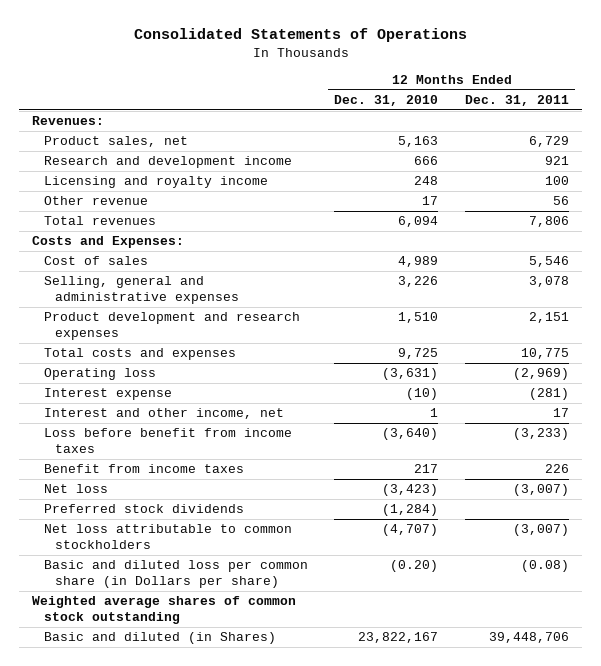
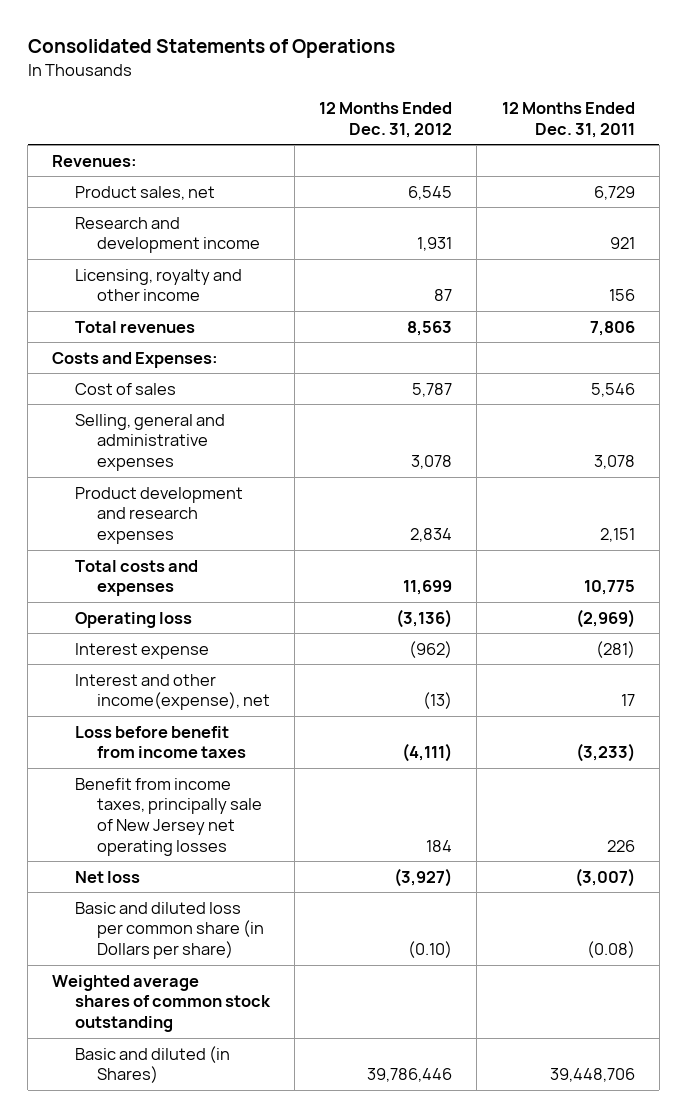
[334,95,439,107] Dec. 31, 2010 -> none
none -> [319,101,453,138] 12 Months Ended Dec. 31, 2012
[43,196,148,206] Other revenue -> none
[43,176,268,189] Licensing and royalty income -> [74,268,242,302] Licensing, royalty and other income
[544,176,569,186] 100 -> [608,289,635,302] 156
[43,408,284,420] Interest and other income, net -> [74,673,270,711] Interest and other income(expense), net
[43,464,244,474] Benefit from income taxes -> [74,777,262,856] Benefit from income taxes, principally sale of New Jersey net operating losses
[43,504,244,514] Preferred stock dividends -> none
[43,524,292,549] Net loss attributable to common stockholders -> none

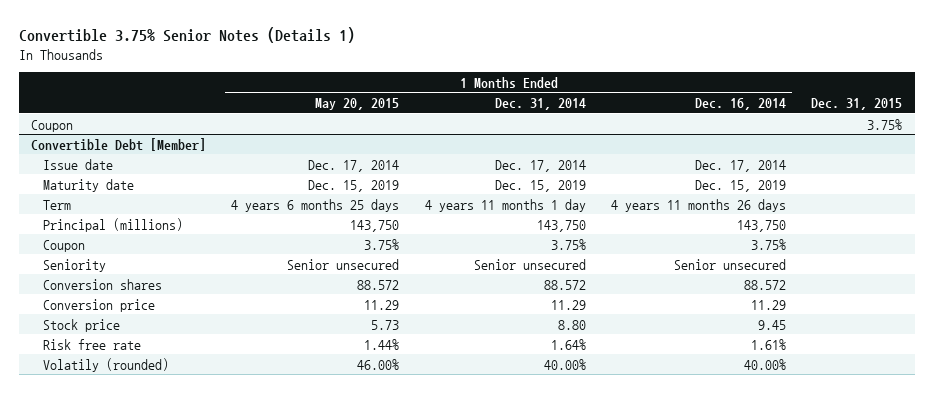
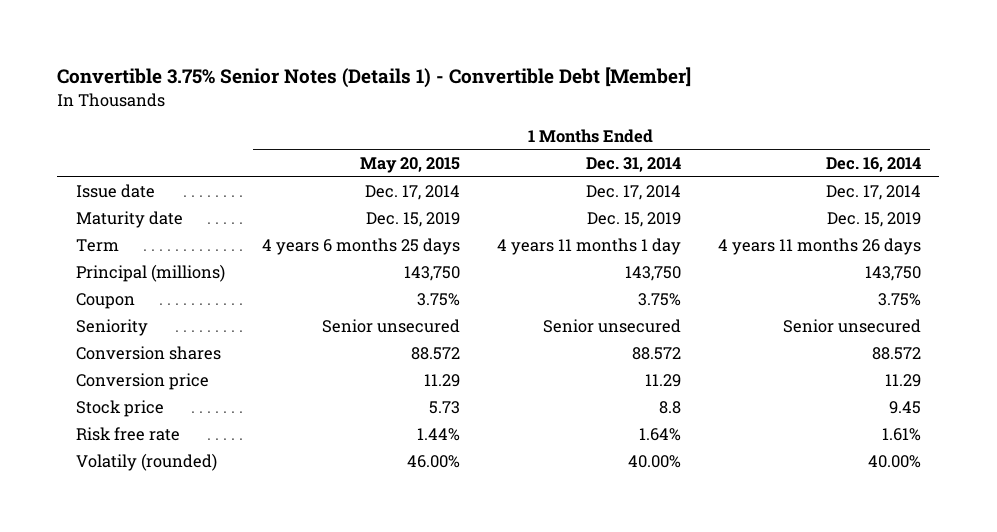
[18,27,355,44] Convertible 3.75% Senior Notes (Details 1) -> [57,67,692,89] Convertible 3.75% Senior Notes (Details 1) - Convertible Debt [Member]
[811,98,903,111] Dec. 31, 2015 -> none
[31,119,74,132] Coupon -> none
[31,137,207,151] Convertible Debt [Member] -> none
[557,319,586,330] 8.80 -> [658,401,681,415] 8.8

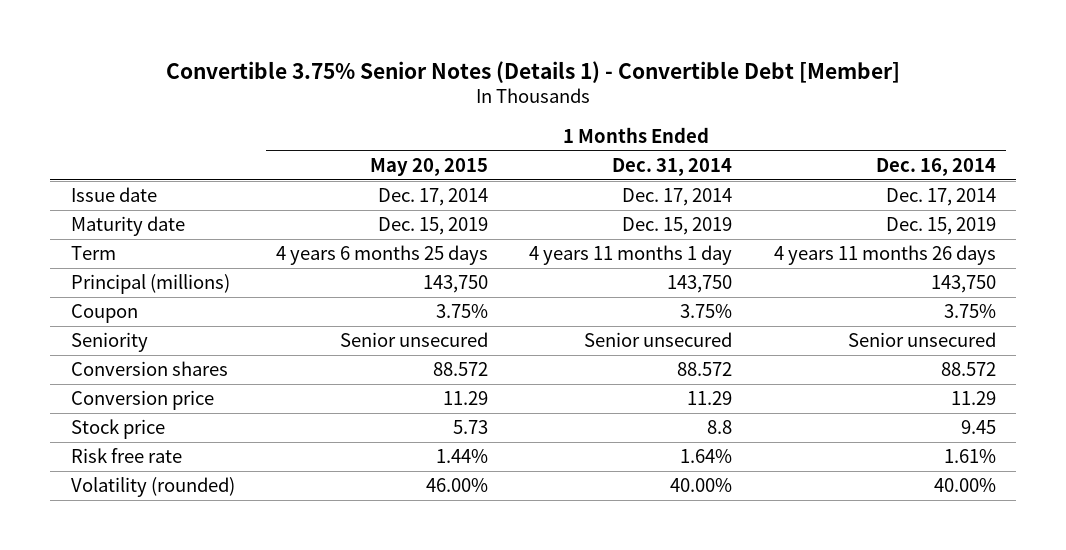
[75,453,217,472] Volatily (rounded) -> [70,477,235,498] Volatility (rounded)

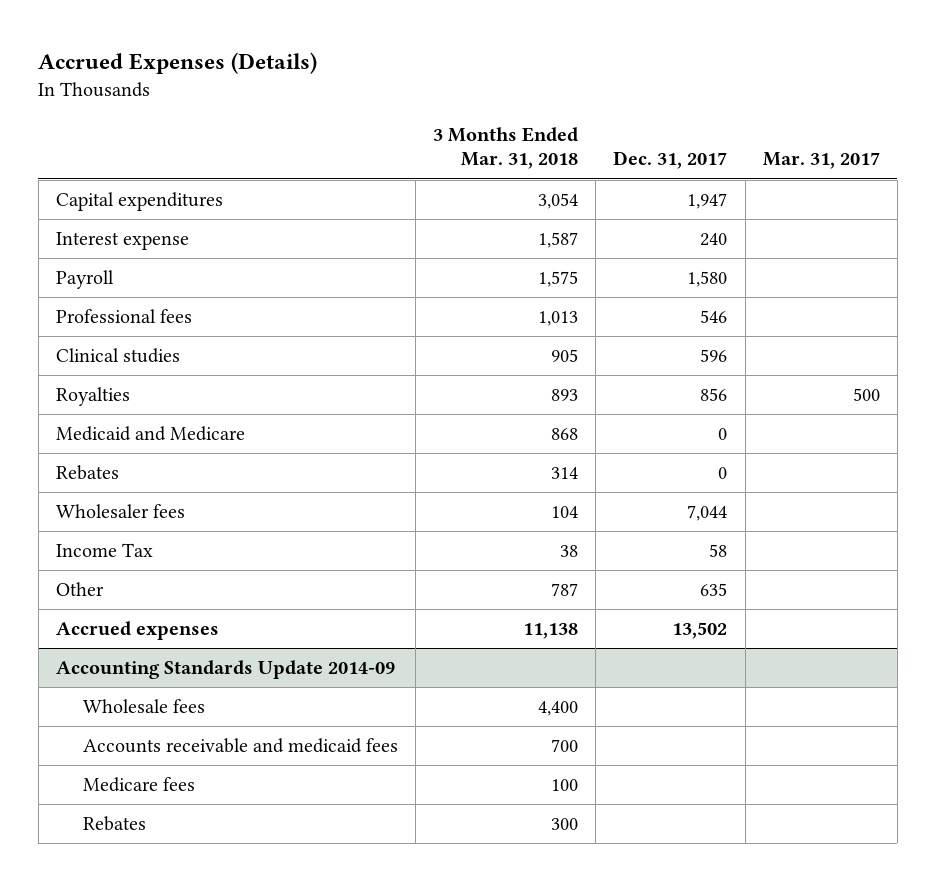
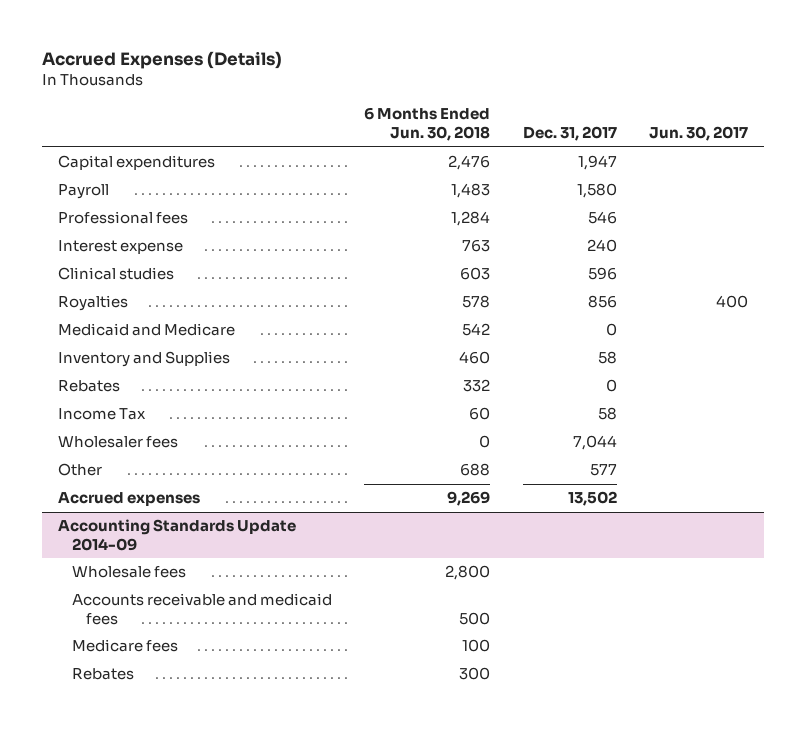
[433,127,579,170] 3 Months Ended Mar. 31, 2018 -> none
[762,152,880,170] Mar. 31, 2017 -> none
none -> [364,107,491,142] 6 Months Ended Jun. 30, 2018
none -> [648,126,748,142] Jun. 30, 2017
[55,232,189,251] Interest expense -> [58,240,184,255] Interest expense
none -> [58,351,231,368] Inventory and Supplies
[55,504,185,519] Wholesaler fees -> [58,436,179,449] Wholesaler fees
[700,583,728,597] 635 -> [589,464,617,477] 577

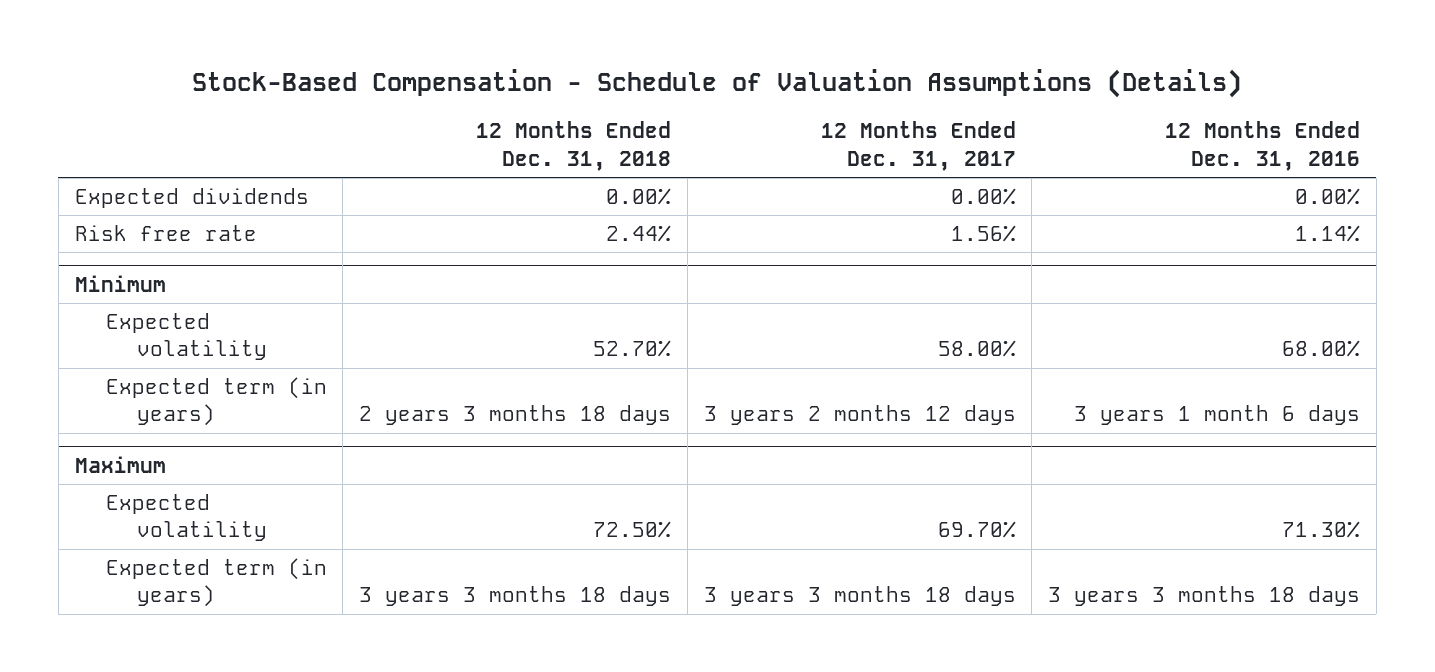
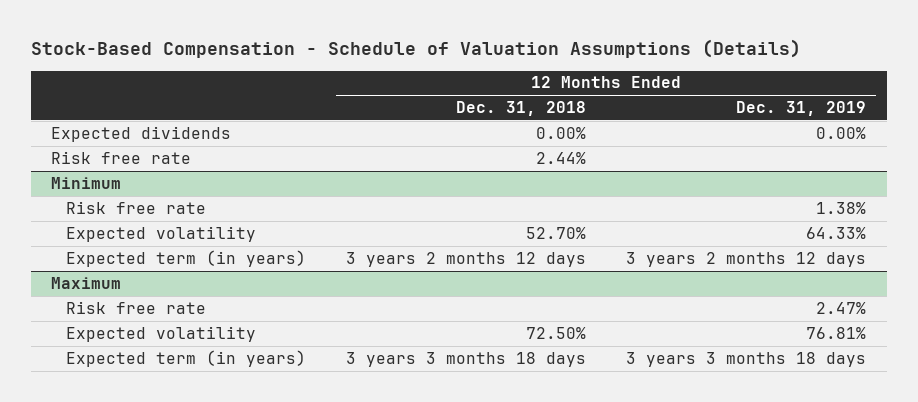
[820,121,1016,171] 12 Months Ended Dec. 31, 2017 -> none
[1165,121,1361,171] 12 Months Ended Dec. 31, 2016 -> none
none -> [736,101,867,117] Dec. 31, 2019
none -> [65,200,206,214] Risk free rate
[359,405,672,426] 2 years 3 months 18 days -> [346,251,587,267] 3 years 2 months 12 days
none -> [65,300,206,314] Risk free rate

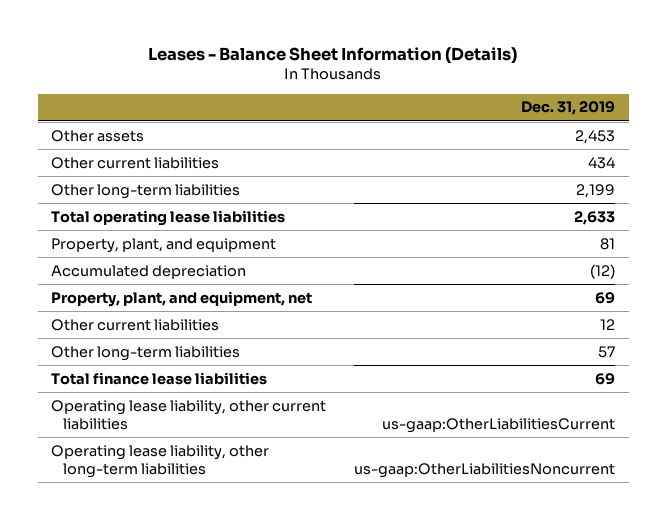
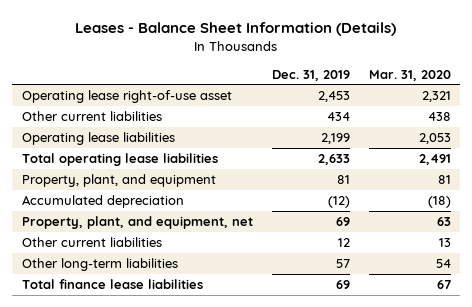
none -> [368,69,451,81] Mar. 31, 2020
[51,129,145,142] Other assets -> [21,90,232,104] Operating lease right-of-use asset
[51,183,241,199] Other long-term liabilities -> [21,132,175,146] Operating lease liabilities
[51,399,327,431] Operating lease liability, other current liabilities -> none
[51,444,270,479] Operating lease liability, other long-term liabilities -> none

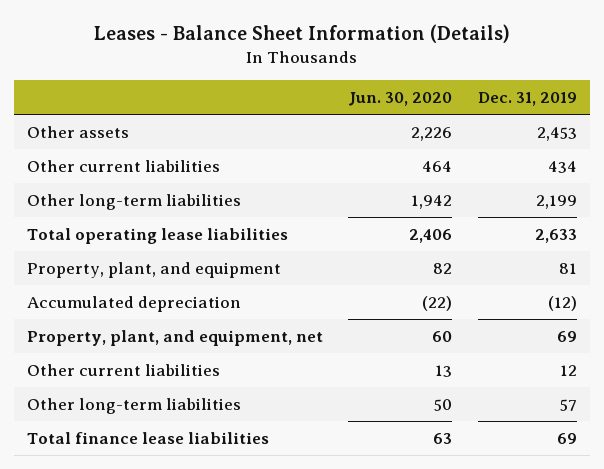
[368,69,451,81] Mar. 31, 2020 -> none
none -> [348,91,453,106] Jun. 30, 2020
[21,90,232,104] Operating lease right-of-use asset -> [26,125,129,138] Other assets
[21,132,175,146] Operating lease liabilities -> [26,193,241,210] Other long-term liabilities

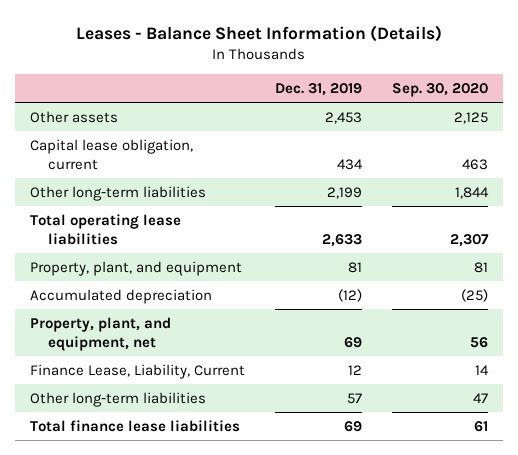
[348,91,453,106] Jun. 30, 2020 -> none
none -> [392,82,489,97] Sep. 30, 2020
[26,159,220,172] Other current liabilities -> [30,138,194,170] Capital lease obligation, current
[26,363,220,376] Other current liabilities -> [30,363,246,379] Finance Lease, Liability, Current

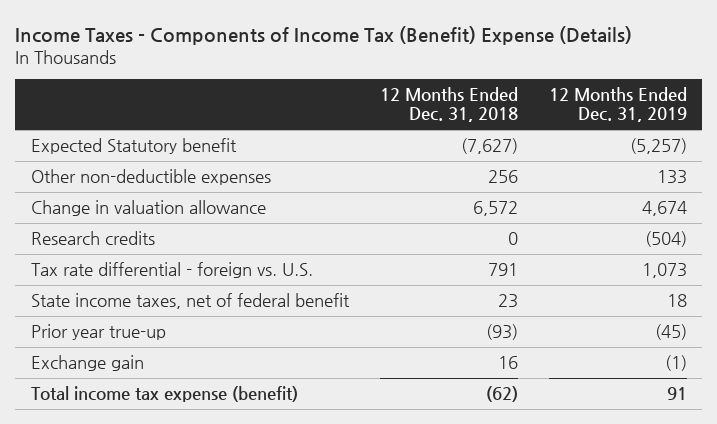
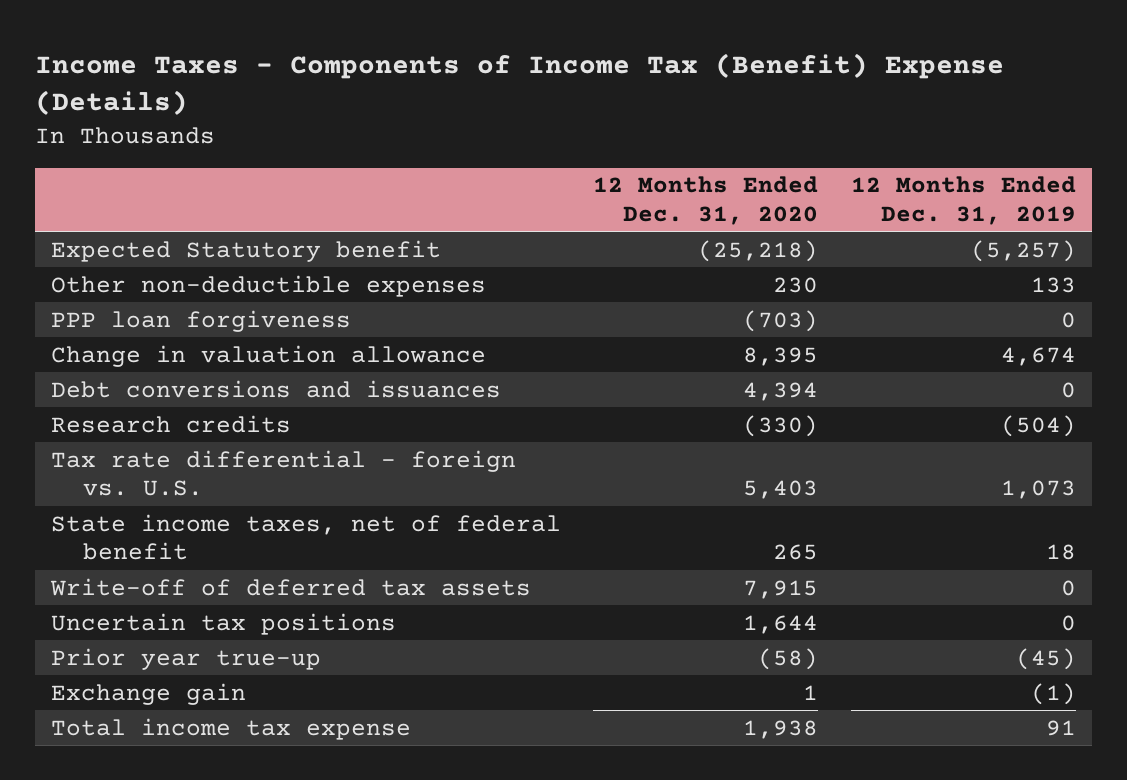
[379,87,518,123] 12 Months Ended Dec. 31, 2018 -> none
none -> [593,176,819,225] 12 Months Ended Dec. 31, 2020
none -> [50,309,351,332] PPP loan forgiveness
none -> [50,379,501,398] Debt conversions and issuances
none -> [49,577,531,596] Write-off of deferred tax assets
none -> [50,612,396,635] Uncertain tax positions
[30,386,298,403] Total income tax expense (benefit) -> [50,717,411,740] Total income tax expense

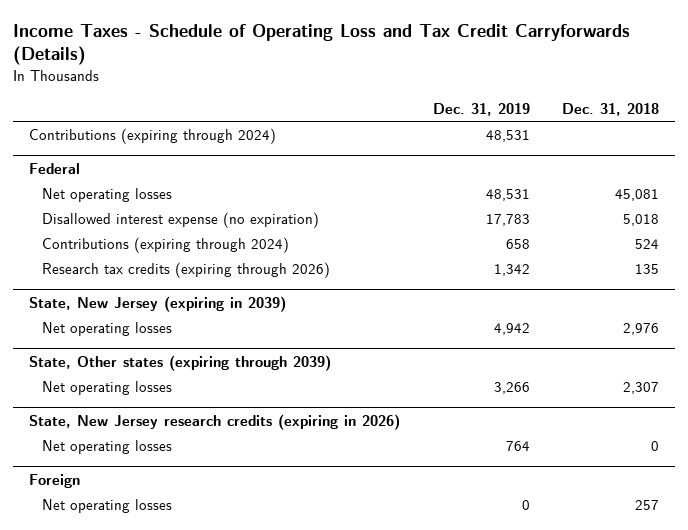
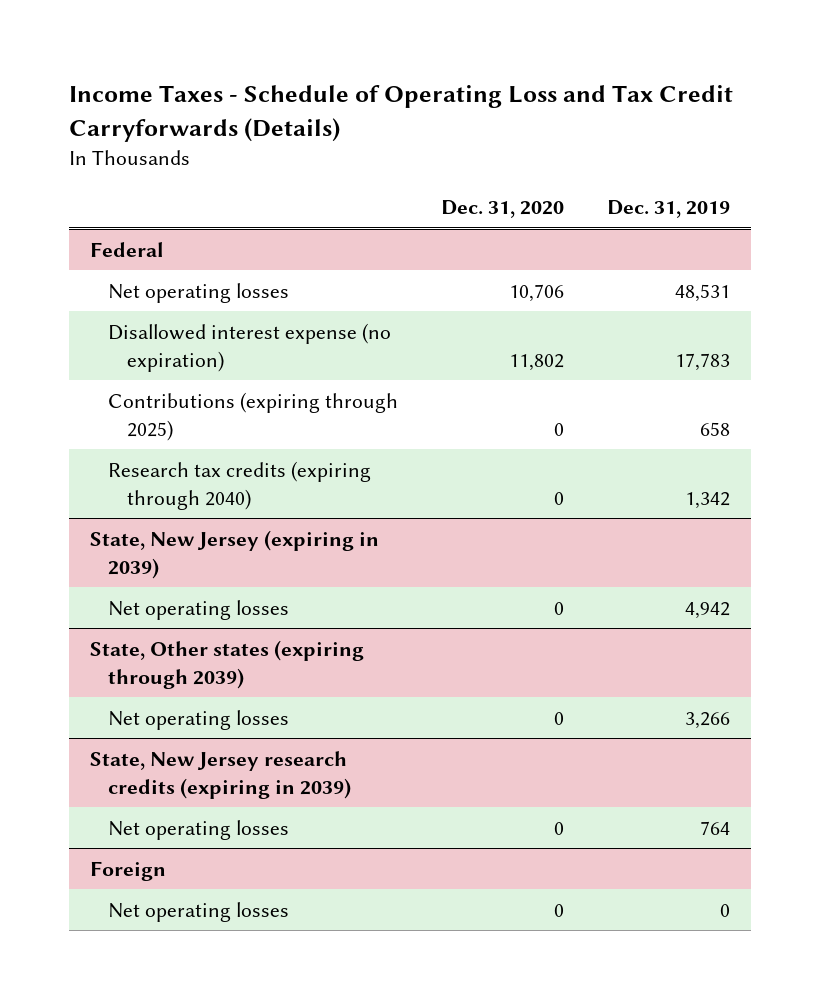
[562,103,660,117] Dec. 31, 2018 -> none
none -> [441,200,565,219] Dec. 31, 2020
[29,127,277,144] Contributions (expiring through 2024) -> none
[42,236,290,253] Contributions (expiring through 2024) -> [108,391,399,441] Contributions (expiring through 2025)
[42,261,331,278] Research tax credits (expiring through 2026) -> [108,460,372,510] Research tax credits (expiring through 2040)
[29,413,401,430] State, New Jersey research credits (expiring in 2026) -> [89,750,352,799] State, New Jersey research credits (expiring in 2039)

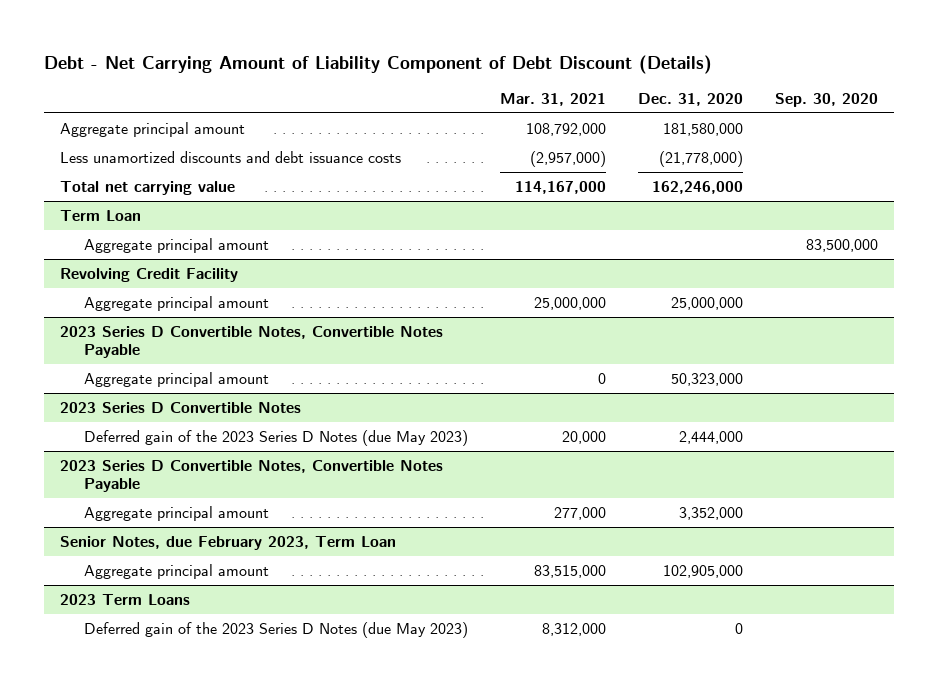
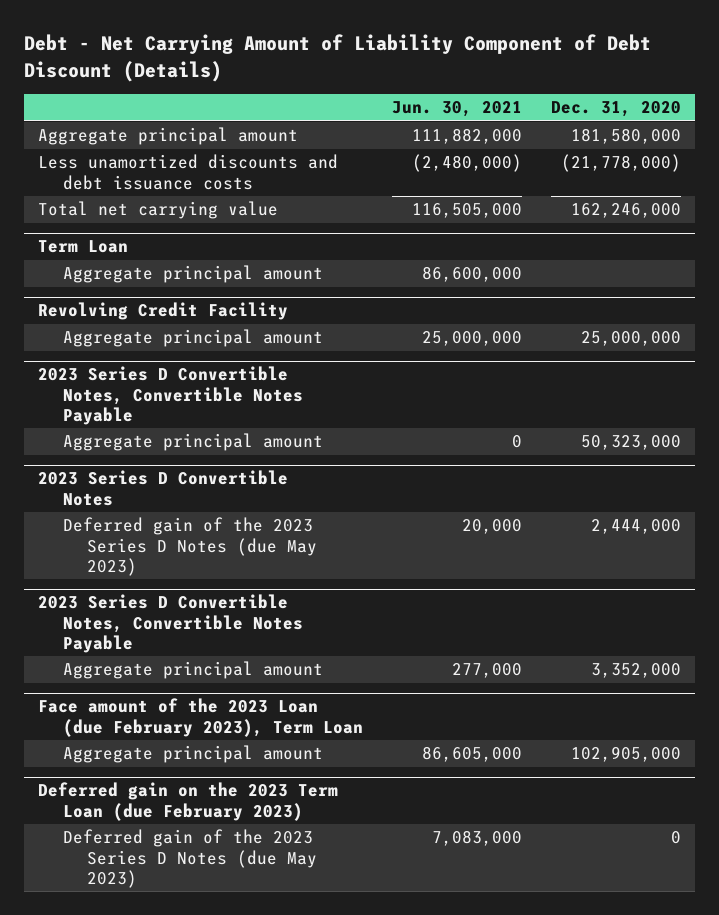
[500,92,607,106] Mar. 31, 2021 -> none
[774,92,878,107] Sep. 30, 2020 -> none
none -> [391,101,522,118] Jun. 30, 2021
[60,535,397,550] Senior Notes, due February 2023, Term Loan -> none
none -> [38,698,363,737] Face amount of the 2023 Loan (due February 2023), Term Loan
[60,593,191,605] 2023 Term Loans -> [38,782,339,821] Deferred gain on the 2023 Term Loan (due February 2023)

